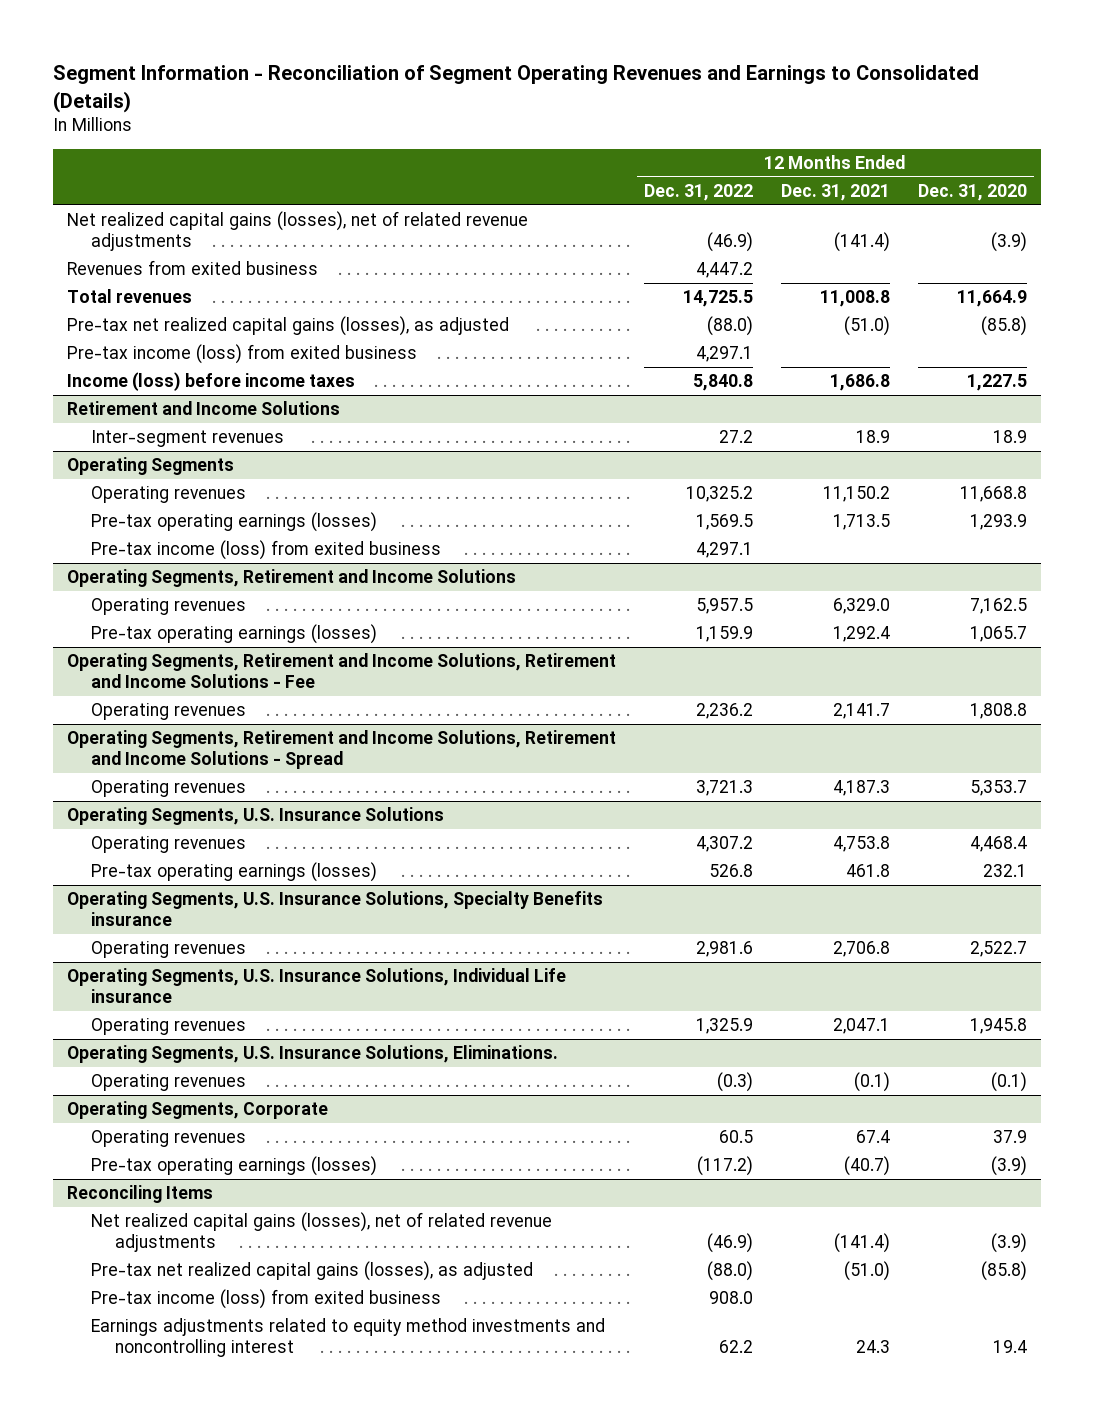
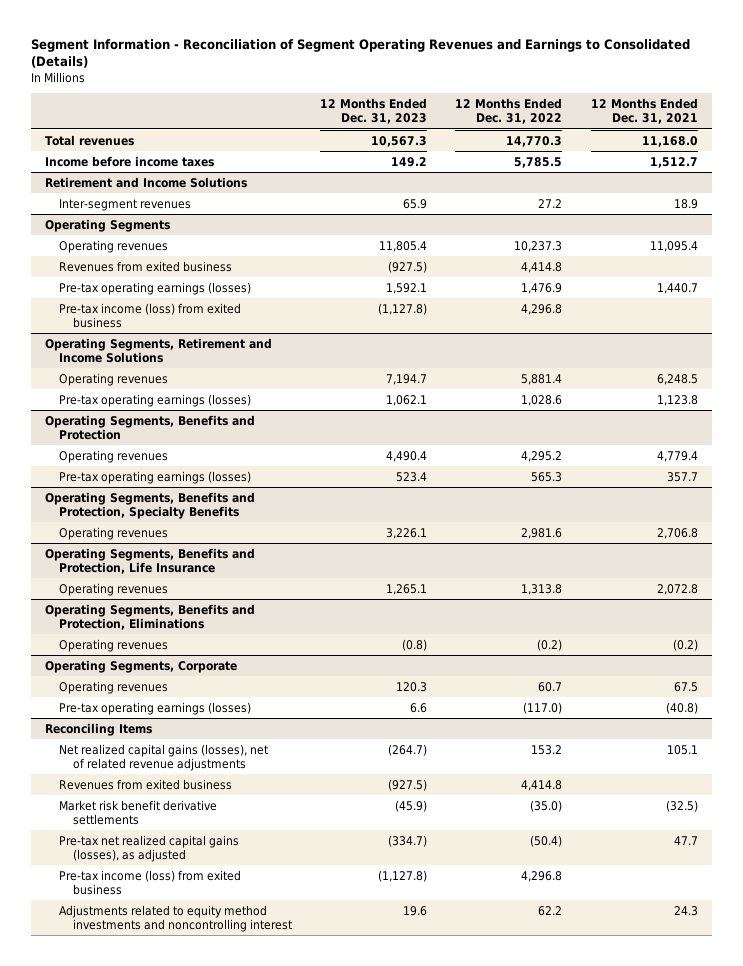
[917,184,1027,202] Dec. 31, 2020 -> none
none -> [320,98,428,125] 12 Months Ended Dec. 31, 2023
[67,211,529,252] Net realized capital gains (losses), net of related revenue adjustments -> none
[67,260,319,276] Revenues from exited business -> none
[67,316,510,337] Pre-tax net realized capital gains (losses), as adjusted -> none
[67,344,418,365] Pre-tax income (loss) from exited business -> none
[682,290,753,308] 14,725.5 -> [506,135,563,147] 14,770.3
[819,290,890,308] 11,008.8 -> [641,135,698,147] 11,168.0
[67,372,356,392] Income (loss) before income taxes -> [44,155,214,167] Income before income taxes
[692,374,753,392] 5,840.8 -> [514,156,563,168] 5,785.5
[829,374,890,392] 1,686.8 -> [649,156,698,168] 1,512.7
[685,486,753,503] 10,325.2 -> [514,240,563,252] 10,237.3
[822,486,890,503] 11,150.2 -> [649,240,698,252] 11,095.4
none -> [58,260,232,272] Revenues from exited business
[695,514,753,531] 1,569.5 -> [521,282,563,294] 1,476.9
[832,514,890,531] 1,713.5 -> [656,282,698,294] 1,440.7
[695,542,753,559] 4,297.1 -> [521,303,563,315] 4,296.8
[67,653,617,689] Operating Segments, Retirement and Income Solutions, Retirement and Income Solutions - Fee -> none
[67,730,617,770] Operating Segments, Retirement and Income Solutions, Retirement and Income Solutions - Spread -> none
[91,780,247,798] Operating revenues -> none
[67,807,445,826] Operating Segments, U.S. Insurance Solutions -> none
[91,836,247,854] Operating revenues -> none
[67,891,604,927] Operating Segments, U.S. Insurance Solutions, Specialty Benefits insurance -> none
[695,598,753,615] 5,957.5 -> [521,373,563,385] 5,881.4
[832,598,890,615] 6,329.0 -> [656,373,698,385] 6,248.5
[695,626,753,643] 1,159.9 -> [521,394,563,406] 1,028.6
[832,626,890,643] 1,292.4 -> [656,394,698,406] 1,123.8
none -> [44,414,255,440] Operating Segments, Benefits and Protection
[695,703,753,720] 2,236.2 -> [521,450,563,462] 4,295.2
[832,703,890,720] 2,141.7 -> [656,450,698,462] 4,779.4
[708,864,753,878] 526.8 -> [531,471,563,482] 565.3
[845,864,890,878] 461.8 -> [666,471,698,482] 357.7
none -> [44,491,255,519] Operating Segments, Benefits and Protection, Specialty Benefits
[67,968,567,1004] Operating Segments, U.S. Insurance Solutions, Individual Life insurance -> none
[67,1045,559,1064] Operating Segments, U.S. Insurance Solutions, Eliminations. -> none
none -> [44,547,255,574] Operating Segments, Benefits and Protection, Life Insurance
[695,1018,753,1035] 1,325.9 -> [521,583,563,595] 1,313.8
[832,1018,890,1035] 2,047.1 -> [656,583,698,595] 2,072.8
none -> [44,603,255,630] Operating Segments, Benefits and Protection, Eliminations
[716,1072,753,1093] (0.3) -> [537,638,563,651] (0.2)
[853,1072,890,1093] (0.1) -> [672,638,698,651] (0.2)
[718,1130,753,1144] 60.5 -> [538,681,563,692] 60.7
[855,1130,890,1144] 67.4 -> [673,681,698,692] 67.5
[696,1156,753,1177] (117.2) -> [523,701,563,714] (117.0)
[843,1156,890,1177] (40.7) -> [665,701,698,714] (40.8)
[706,1233,753,1254] (46.9) -> [531,744,563,755] 153.2
[833,1233,890,1254] (141.4) -> [666,744,698,755] 105.1
none -> [58,778,232,790] Revenues from exited business
none -> [58,799,217,825] Market risk benefit derivative settlements
[706,1261,753,1282] (88.0) -> [530,834,563,847] (50.4)
[843,1261,890,1282] (51.0) -> [673,835,698,845] 47.7
[708,1291,753,1305] 908.0 -> [521,870,563,882] 4,296.8
[91,1318,606,1358] Earnings adjustments related to equity method investments and noncontrolling interest -> [58,904,292,932] Adjustments related to equity method investments and noncontrolling interest

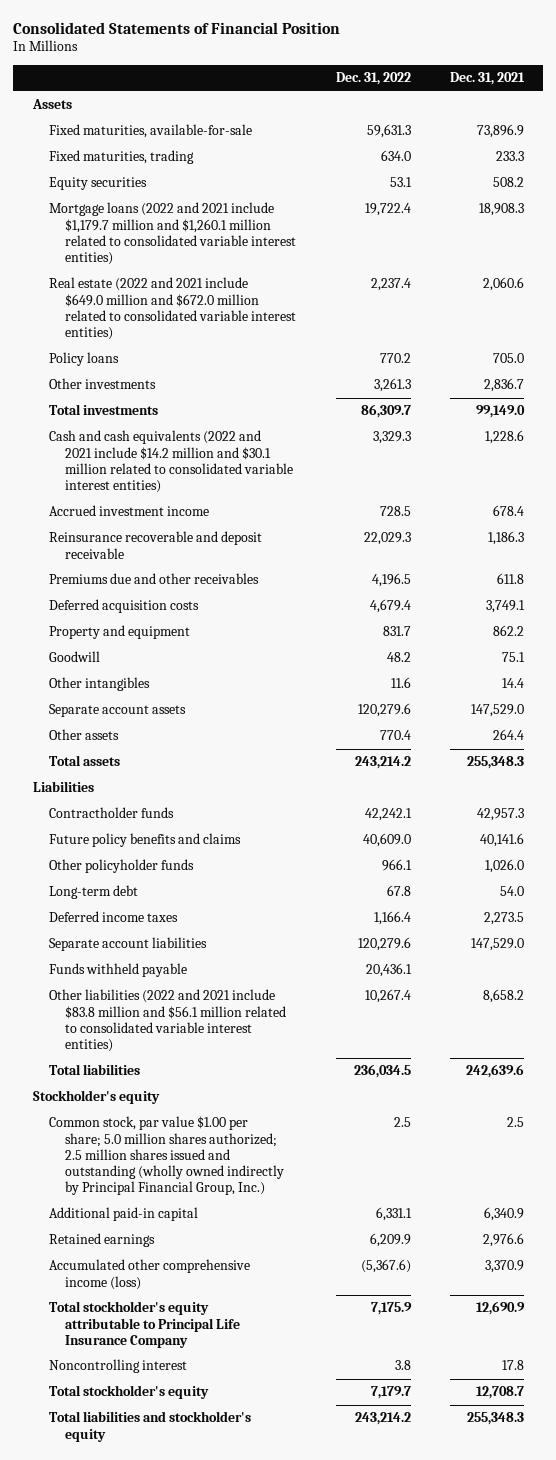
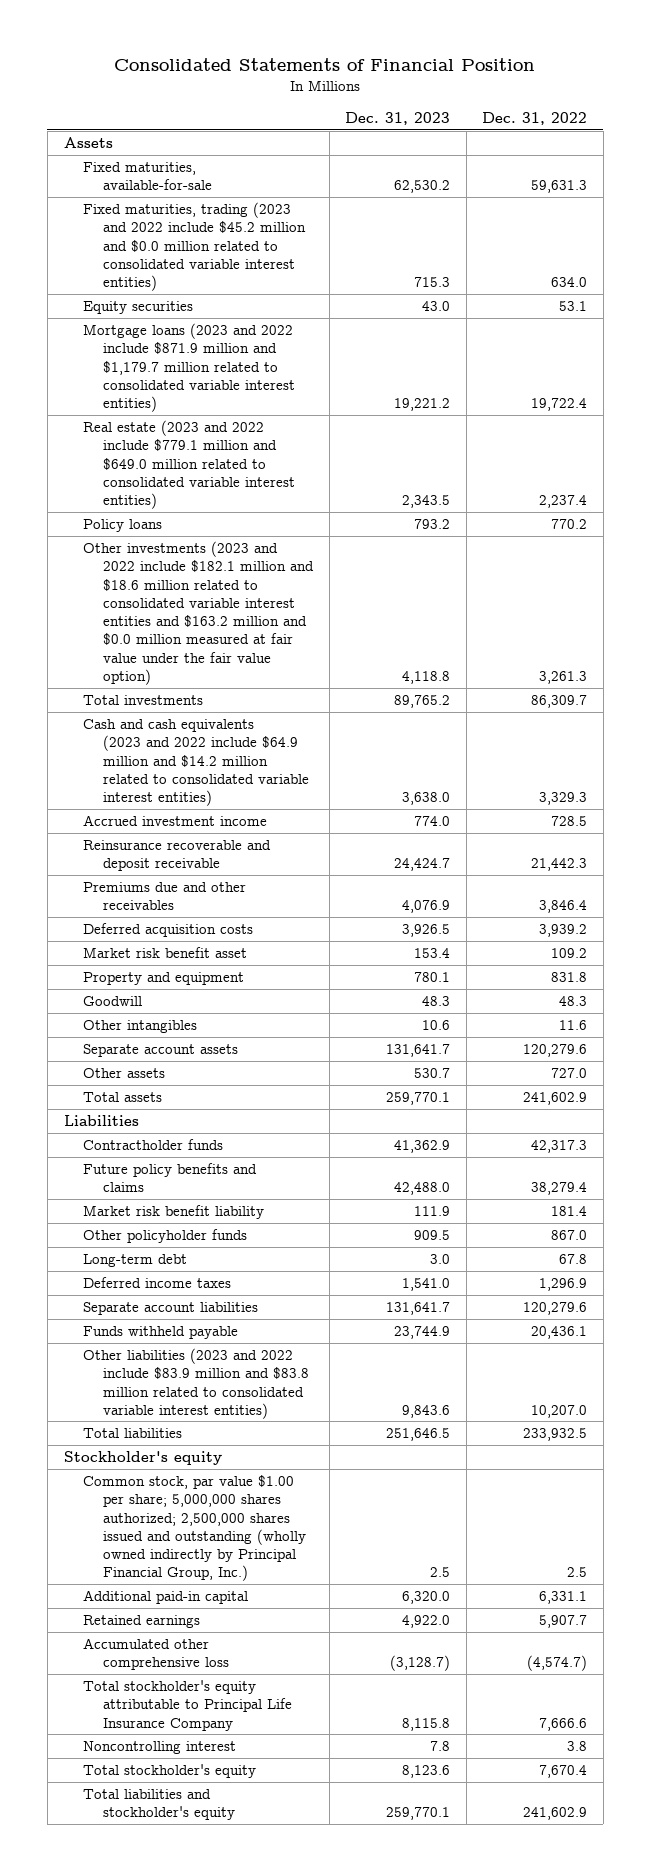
[449,72,525,86] Dec. 31, 2021 -> none
none -> [345,112,451,126] Dec. 31, 2023
[48,150,194,165] Fixed maturities, trading -> [83,201,306,292] Fixed maturities, trading (2023 and 2022 include $45.2 million and $0.0 million related to consolidated variable interest entities)
[48,202,297,266] Mortgage loans (2022 and 2021 include $1,179.7 million and $1,260.1 million related to consolidated variable interest entities) -> [83,322,295,413] Mortgage loans (2023 and 2022 include $871.9 million and $1,179.7 million related to consolidated variable interest entities)
[48,277,297,341] Real estate (2022 and 2021 include $649.0 million and $672.0 million related to consolidated variable interest entities) -> [83,419,295,510] Real estate (2023 and 2022 include $779.1 million and $649.0 million related to consolidated variable interest entities)
[48,378,156,390] Other investments -> [83,540,314,685] Other investments (2023 and 2022 include $182.1 million and $18.6 million related to consolidated variable interest entities and $163.2 million and $0.0 million measured at fair value under the fair value option)
[48,430,294,494] Cash and cash equivalents (2022 and 2021 include $14.2 million and $30.1 million related to consolidated variable interest entities) -> [83,718,309,807] Cash and cash equivalents (2023 and 2022 include $64.9 million and $14.2 million related to consolidated variable interest entities)
[363,532,411,546] 22,029.3 -> [531,858,588,872] 21,442.3
[371,573,411,588] 4,196.5 -> [539,900,588,914] 3,846.4
[369,599,411,614] 4,679.4 -> [539,923,588,937] 3,939.2
none -> [83,946,248,958] Market risk benefit asset
[382,626,411,637] 831.7 -> [551,971,588,982] 831.8
[386,652,411,663] 48.2 -> [559,995,588,1006] 48.3
[379,730,411,741] 770.4 -> [551,1067,588,1078] 727.0
[354,756,411,770] 243,214.2 -> [523,1091,588,1105] 241,602.9
[364,808,412,822] 42,242.1 -> [531,1139,588,1153] 42,317.3
[362,833,411,848] 40,609.0 -> [531,1182,588,1196] 38,279.4
none -> [83,1204,265,1219] Market risk benefit liability
[381,859,412,872] 966.1 -> [551,1229,588,1240] 867.0
[373,911,411,926] 1,166.4 -> [539,1277,588,1291] 1,296.9
[48,989,287,1053] Other liabilities (2022 and 2021 include $83.8 million and $56.1 million related to consolidated variable interest entities) -> [83,1347,309,1419] Other liabilities (2023 and 2022 include $83.9 million and $83.8 million related to consolidated variable interest entities)
[364,989,411,1004] 10,267.4 -> [531,1404,588,1418] 10,207.0
[353,1064,411,1079] 236,034.5 -> [523,1427,588,1441] 233,932.5
[48,1116,285,1196] Common stock, par value $1.00 per share; 5.0 million shares authorized; 2.5 million shares issued and outstanding (wholly owned indirectly by Principal Financial Group, Inc.) -> [83,1474,306,1582] Common stock, par value $1.00 per share; 5,000,000 shares authorized; 2,500,000 shares issued and outstanding (wholly owned indirectly by Principal Financial Group, Inc.)
[369,1233,411,1248] 6,209.9 -> [539,1614,588,1628] 5,907.7
[48,1259,250,1290] Accumulated other comprehensive income (loss) -> [83,1637,229,1671] Accumulated other comprehensive loss
[360,1259,411,1274] (5,367.6) -> [527,1655,588,1672] (4,574.7)
[370,1302,412,1316] 7,175.9 -> [539,1717,588,1731] 7,666.6
[370,1386,411,1400] 7,179.7 -> [539,1764,588,1778] 7,670.4
[354,1412,411,1426] 243,214.2 -> [523,1807,588,1821] 241,602.9

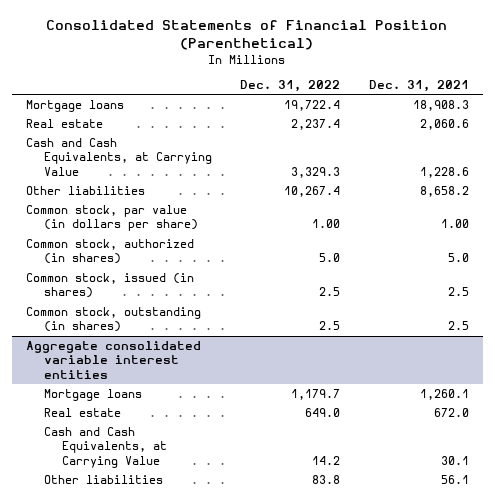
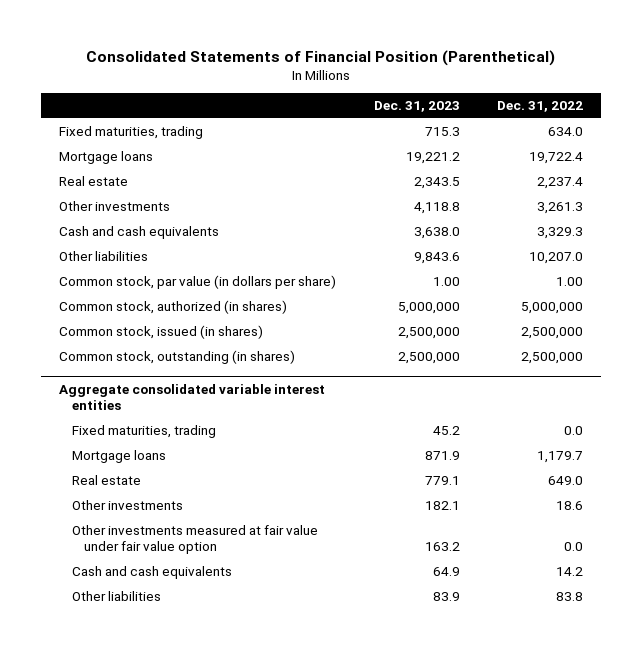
[368,80,469,93] Dec. 31, 2021 -> none
none -> [373,101,460,113] Dec. 31, 2023
none -> [59,126,204,140] Fixed maturities, trading
none -> [59,201,171,212] Other investments
[26,137,213,176] Cash and Cash Equivalents, at Carrying Value -> [59,226,220,240] Cash and cash equivalents
[284,185,341,197] 10,267.4 -> [528,252,583,265] 10,207.0
[319,253,341,263] 5.0 -> [520,302,583,315] 5,000,000
[319,287,341,297] 2.5 -> [520,327,583,340] 2,500,000
[319,321,341,331] 2.5 -> [520,352,583,365] 2,500,000
none -> [71,425,216,439] Fixed maturities, trading
none -> [71,500,183,511] Other investments
none -> [71,525,318,555] Other investments measured at fair value under fair value option
[44,426,167,468] Cash and Cash Equivalents, at Carrying Value -> [71,566,232,580] Cash and cash equivalents

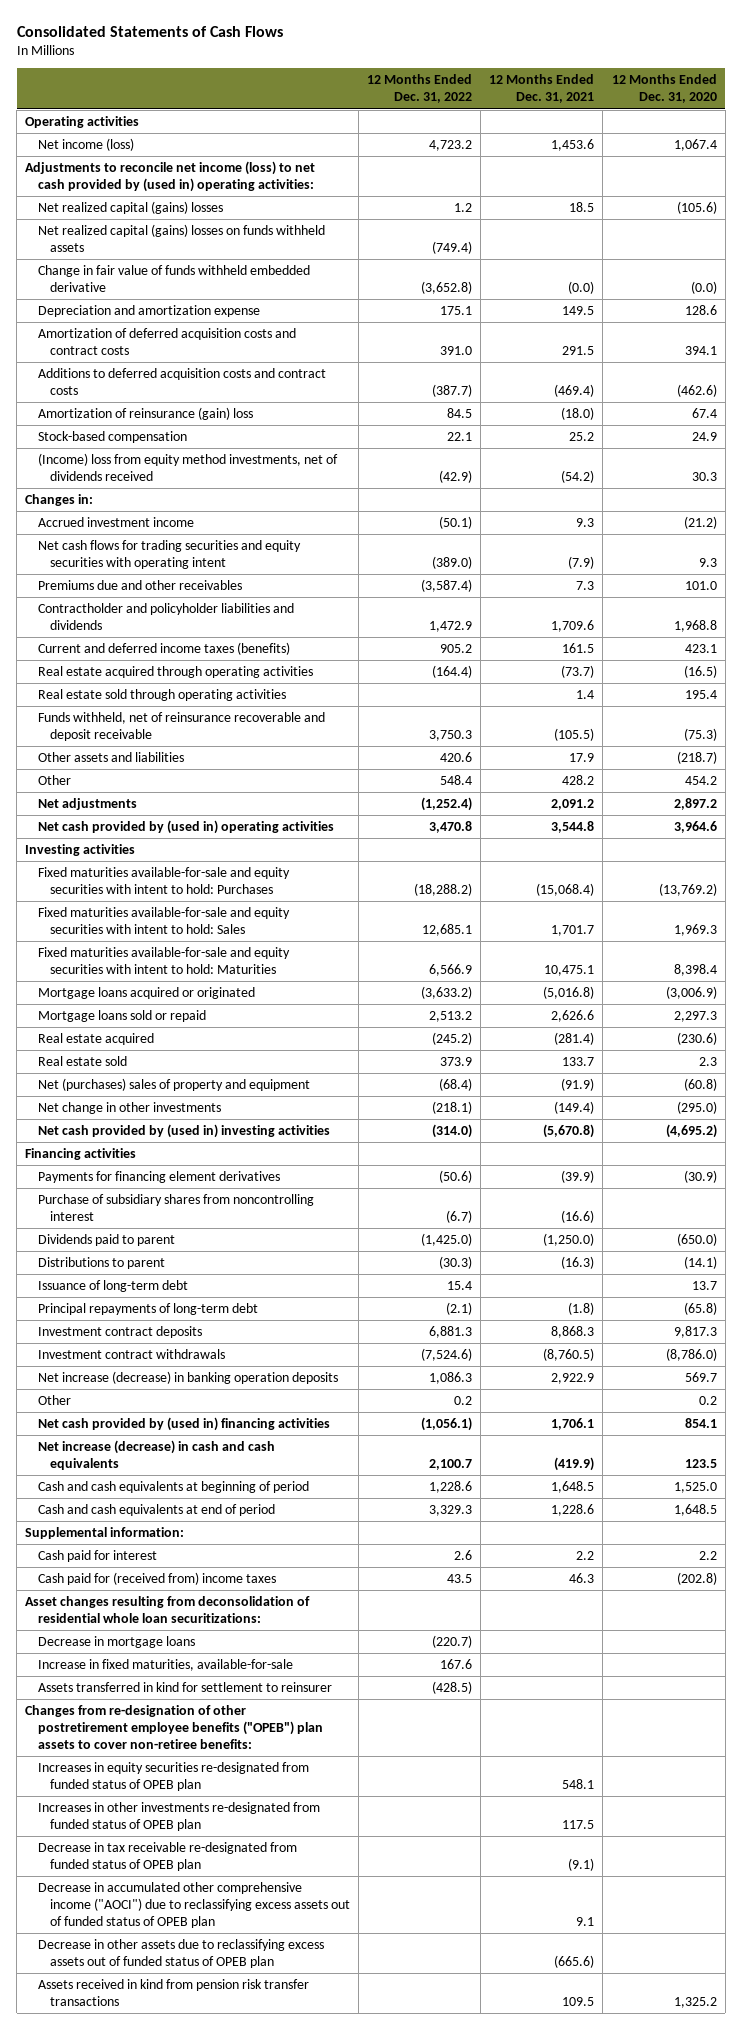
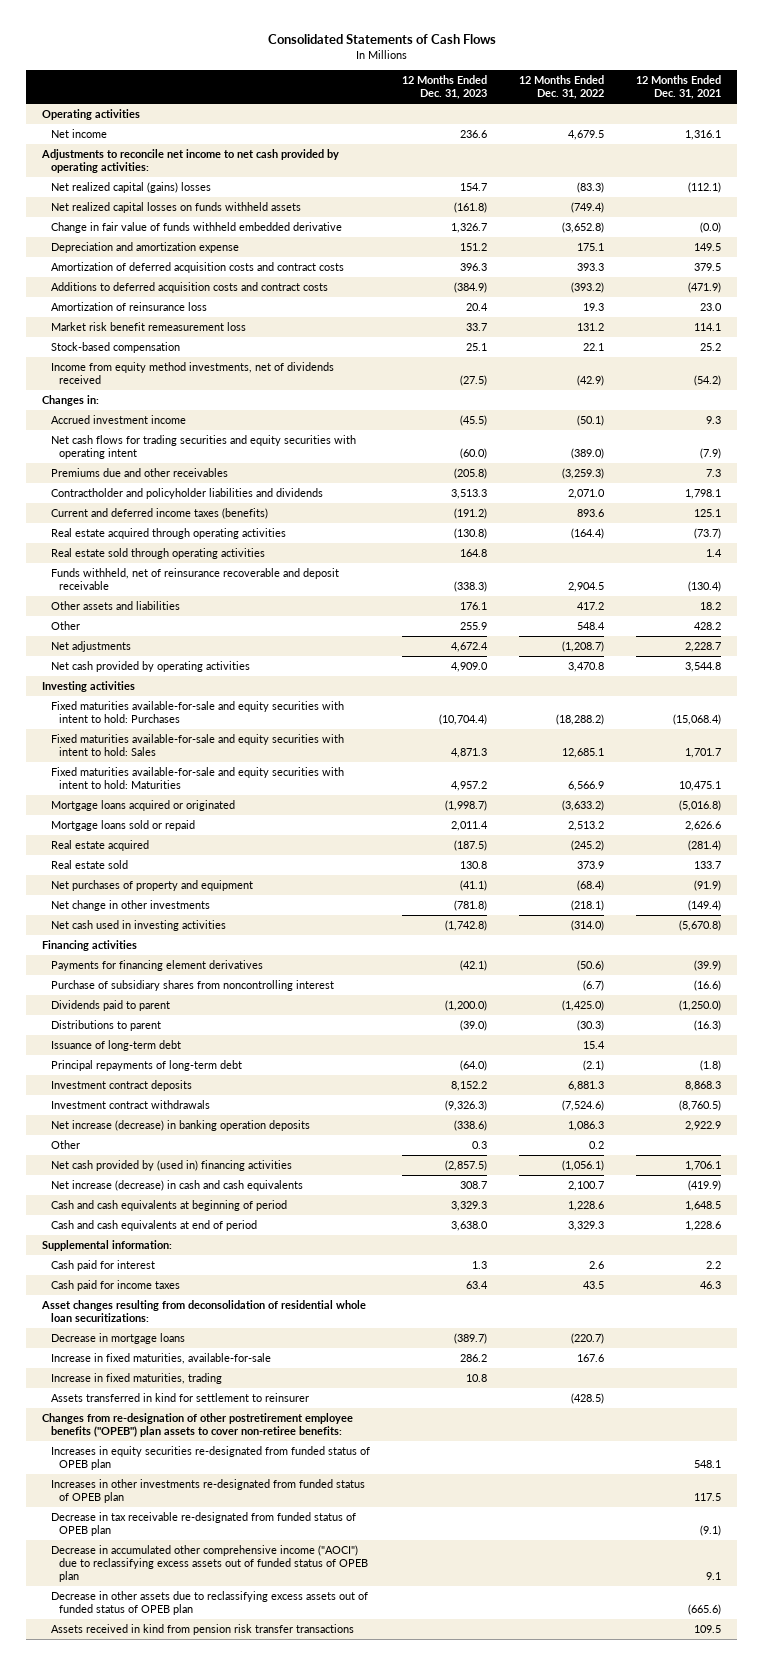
[611,74,717,104] 12 Months Ended Dec. 31, 2020 -> none
none -> [401,75,487,100] 12 Months Ended Dec. 31, 2023
[37,138,134,152] Net income (loss) -> [50,128,107,138] Net income
[429,140,473,152] 4,723.2 -> [567,129,604,140] 4,679.5
[551,139,595,152] 1,453.6 -> [684,129,721,140] 1,316.1
[25,161,316,192] Adjustments to reconcile net income (loss) to net cash provided by (used in) operating activities: -> [41,148,340,174] Adjustments to reconcile net income to net cash provided by operating activities:
[454,203,473,213] 1.2 -> [576,181,604,193] (83.3)
[569,202,595,213] 18.5 -> [687,181,721,193] (112.1)
[37,224,325,252] Net realized capital (gains) losses on funds withheld assets -> [50,201,301,213] Net realized capital losses on funds withheld assets
[440,345,473,355] 391.0 -> [576,262,604,271] 393.3
[562,345,595,355] 291.5 -> [693,262,721,271] 379.5
[432,383,473,397] (387.7) -> [570,281,604,293] (393.2)
[554,383,595,397] (469.4) -> [687,281,721,293] (471.9)
[37,407,253,421] Amortization of reinsurance (gain) loss -> [50,301,207,311] Amortization of reinsurance loss
[447,408,473,419] 84.5 -> [582,302,604,311] 19.3
[561,407,595,421] (18.0) -> [699,302,722,311] 23.0
none -> [50,321,246,331] Market risk benefit remeasurement loss
[37,453,338,481] (Income) loss from equity method investments, net of dividends received -> [50,361,334,385] Income from equity method investments, net of dividends received
[421,579,473,593] (3,587.4) -> [561,467,604,479] (3,259.3)
[429,620,473,632] 1,472.9 -> [567,488,605,499] 2,071.0
[551,619,595,632] 1,709.6 -> [684,488,721,499] 1,798.1
[440,644,473,654] 905.2 -> [576,508,604,517] 893.6
[562,643,595,654] 161.5 -> [693,508,721,517] 125.1
[429,729,473,741] 3,750.3 -> [567,582,604,593] 2,904.5
[554,727,595,741] (105.5) -> [687,581,721,593] (130.4)
[440,752,473,763] 420.6 -> [576,601,604,610] 417.2
[569,753,595,763] 17.9 -> [699,601,721,610] 18.2
[421,797,473,812] (1,252.4) -> [561,640,604,652] (1,208.7)
[551,799,595,811] 2,091.2 -> [684,641,721,652] 2,228.7
[37,820,334,835] Net cash provided by (used in) operating activities -> [50,660,250,672] Net cash provided by operating activities
[37,1078,310,1092] Net (purchases) sales of property and equipment -> [50,879,253,891] Net purchases of property and equipment
[37,1124,330,1139] Net cash provided by (used in) investing activities -> [50,919,226,931] Net cash used in investing activities
[37,1572,276,1586] Cash paid for (received from) income taxes -> [50,1279,180,1291] Cash paid for income taxes
none -> [50,1372,222,1384] Increase in fixed maturities, trading

